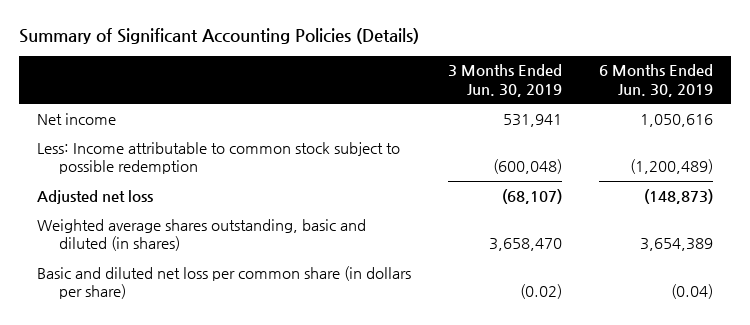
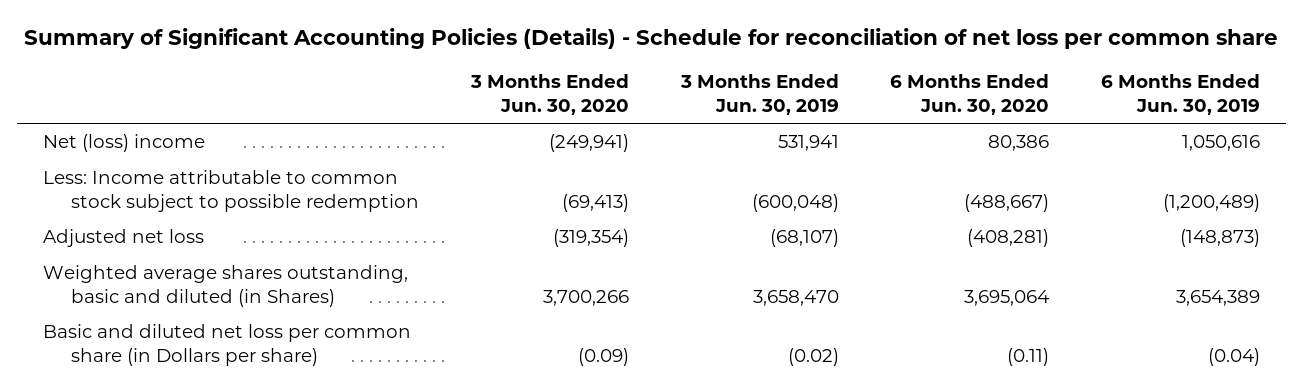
[18,28,419,45] Summary of Significant Accounting Policies (Details) -> [24,28,1279,50] Summary of Significant Accounting Policies (Details) - Schedule for reconciliation of net loss per common share
none -> [469,74,629,115] 3 Months Ended Jun. 30, 2020
none -> [890,74,1050,115] 6 Months Ended Jun. 30, 2020
[37,112,117,125] Net income -> [42,134,205,153] Net (loss) income
[37,218,367,252] Weighted average shares outstanding, basic and diluted (in shares) -> [42,265,408,307] Weighted average shares outstanding, basic and diluted (in Shares)
[37,265,412,300] Basic and diluted net loss per common share (in dollars per share) -> [42,324,411,366] Basic and diluted net loss per common share (in Dollars per share)

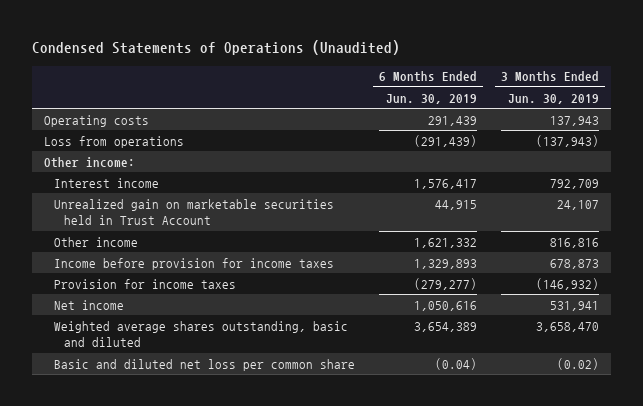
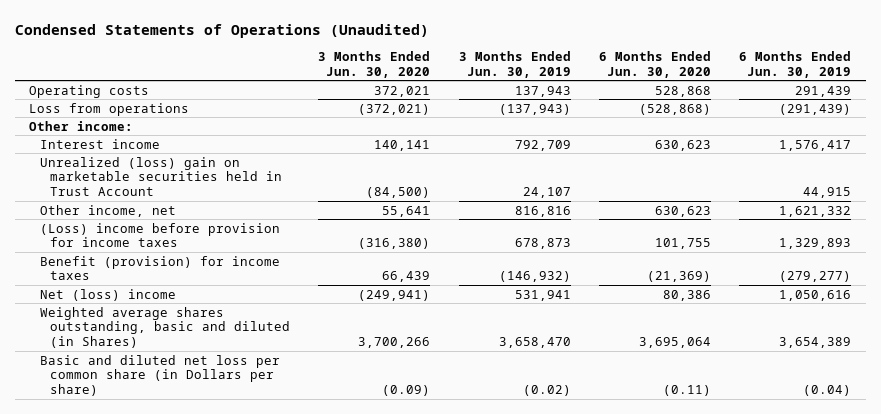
none -> [318,51,431,78] 3 Months Ended Jun. 30, 2020
none -> [599,51,712,78] 6 Months Ended Jun. 30, 2020
[54,198,335,226] Unrealized gain on marketable securities held in Trust Account -> [39,156,282,197] Unrealized (loss) gain on marketable securities held in Trust Account
[54,236,139,247] Other income -> [39,204,176,217] Other income, net
[54,257,335,270] Income before provision for income taxes -> [39,222,280,248] (Loss) income before provision for income taxes
[54,278,237,289] Provision for income taxes -> [39,255,280,281] Benefit (provision) for income taxes
[54,299,125,310] Net income -> [39,288,176,301] Net (loss) income
[54,320,349,348] Weighted average shares outstanding, basic and diluted -> [39,306,290,349] Weighted average shares outstanding, basic and diluted (in Shares)
[54,358,356,371] Basic and diluted net loss per common share -> [39,354,280,397] Basic and diluted net loss per common share (in Dollars per share)

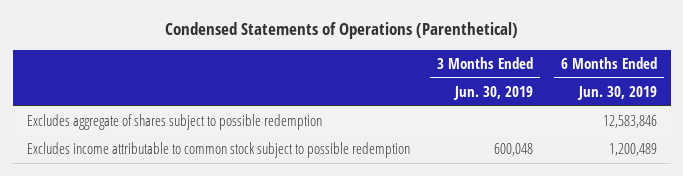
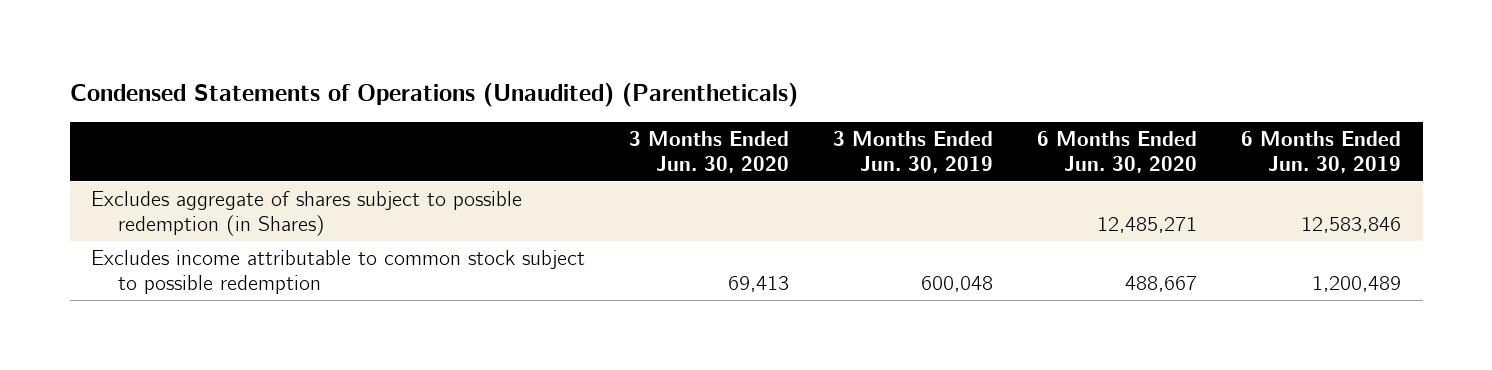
[164,22,518,40] Condensed Statements of Operations (Parenthetical) -> [69,83,798,108] Condensed Statements of Operations (Unaudited) (Parentheticals)
none -> [629,130,790,173] 3 Months Ended Jun. 30, 2020
none -> [1036,130,1197,173] 6 Months Ended Jun. 30, 2020
[26,114,322,131] Excludes aggregate of shares subject to possible redemption -> [91,190,523,236] Excludes aggregate of shares subject to possible redemption (in Shares)

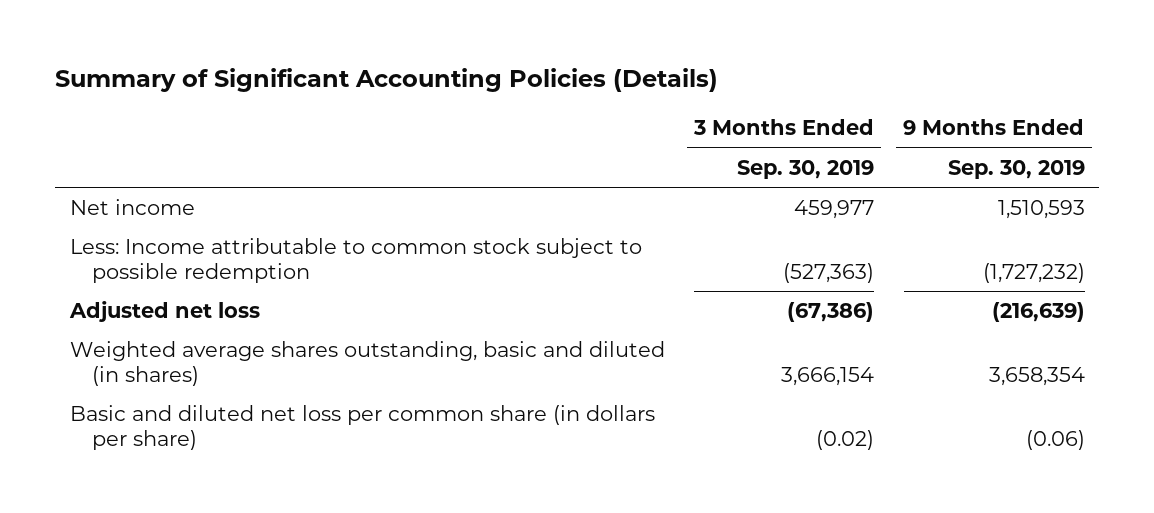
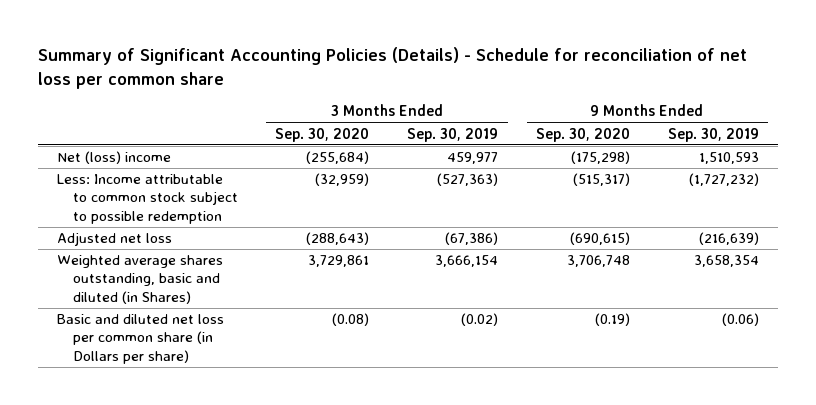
[54,68,718,93] Summary of Significant Accounting Policies (Details) -> [38,47,748,89] Summary of Significant Accounting Policies (Details) - Schedule for reconciliation of net loss per common share
none -> [275,127,370,142] Sep. 30, 2020
none -> [535,127,630,142] Sep. 30, 2020
[69,199,195,216] Net income -> [56,151,171,165] Net (loss) income
[69,341,665,386] Weighted average shares outstanding, basic and diluted (in shares) -> [56,255,223,304] Weighted average shares outstanding, basic and diluted (in Shares)
[69,405,655,450] Basic and diluted net loss per common share (in dollars per share) -> [56,314,224,364] Basic and diluted net loss per common share (in Dollars per share)

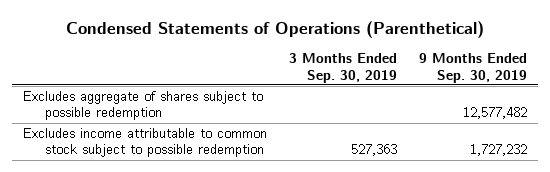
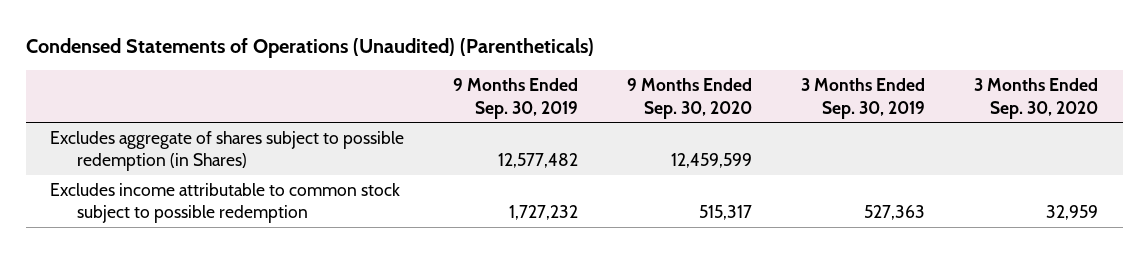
[66,20,485,38] Condensed Statements of Operations (Parenthetical) -> [25,37,594,58] Condensed Statements of Operations (Unaudited) (Parentheticals)
none -> [627,78,753,119] 9 Months Ended Sep. 30, 2020
none -> [974,78,1099,119] 3 Months Ended Sep. 30, 2020
[22,90,263,121] Excludes aggregate of shares subject to possible redemption -> [50,130,405,172] Excludes aggregate of shares subject to possible redemption (in Shares)

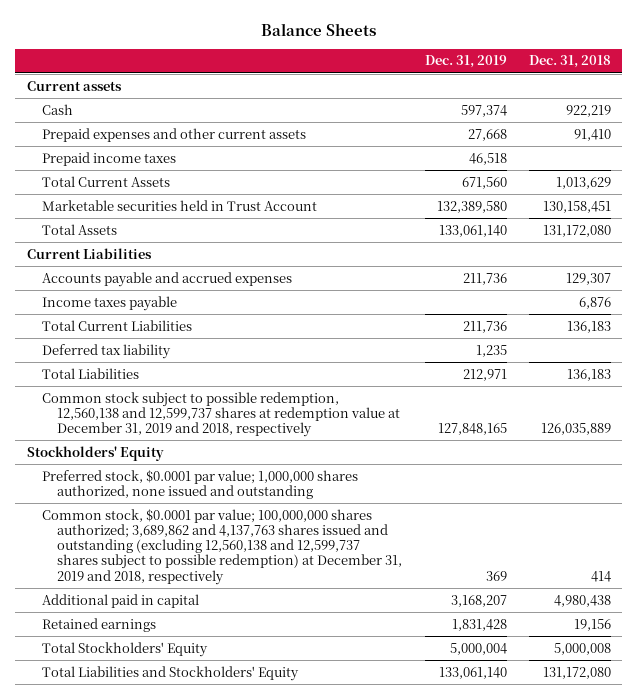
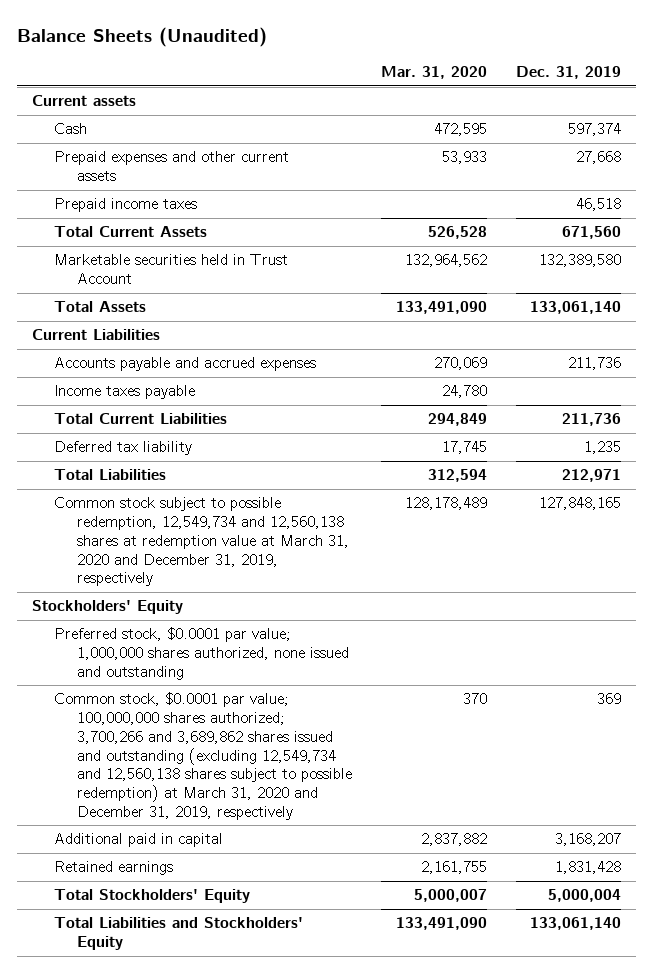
[260,22,376,36] Balance Sheets -> [17,27,268,48] Balance Sheets (Unaudited)
[529,55,612,69] Dec. 31, 2018 -> none
none -> [380,66,487,80] Mar. 31, 2020
[41,391,401,438] Common stock subject to possible redemption, 12,560,138 and 12,599,737 shares at redemption value at December 31, 2019 and 2018, respectively -> [54,497,349,587] Common stock subject to possible redemption, 12,549,734 and 12,560,138 shares at redemption value at March 31, 2020 and December 31, 2019, respectively
[41,508,403,585] Common stock, $0.0001 par value; 100,000,000 shares authorized; 3,689,862 and 4,137,763 shares issued and outstanding (excluding 12,560,138 and 12,599,737 shares subject to possible redemption) at December 31, 2019 and 2018, respectively -> [54,692,352,820] Common stock, $0.0001 par value; 100,000,000 shares authorized; 3,700,266 and 3,689,862 shares issued and outstanding (excluding 12,549,734 and 12,560,138 shares subject to possible redemption) at March 31, 2020 and December 31, 2019, respectively

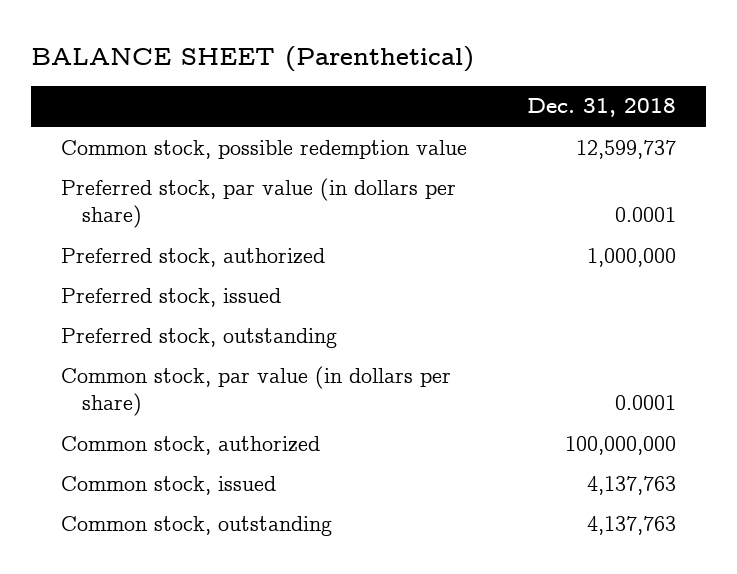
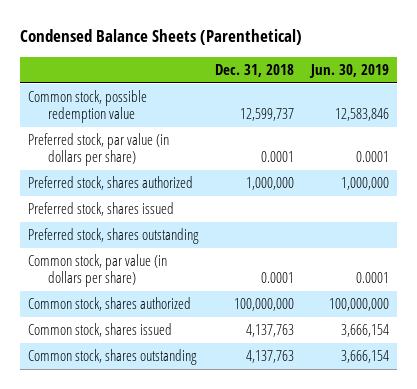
[31,45,475,72] BALANCE SHEET (Parenthetical) -> [19,29,302,46] Condensed Balance Sheets (Parenthetical)
none -> [308,63,389,78] Jun. 30, 2019
[61,247,326,267] Preferred stock, authorized -> [28,175,194,190] Preferred stock, shares authorized
[61,287,282,307] Preferred stock, issued -> [28,201,175,216] Preferred stock, shares issued
[61,327,338,348] Preferred stock, outstanding -> [28,227,200,244] Preferred stock, shares outstanding
[61,435,321,455] Common stock, authorized -> [28,296,192,311] Common stock, shares authorized
[61,475,277,495] Common stock, issued -> [28,322,173,337] Common stock, shares issued
[61,515,333,536] Common stock, outstanding -> [28,348,198,365] Common stock, shares outstanding

